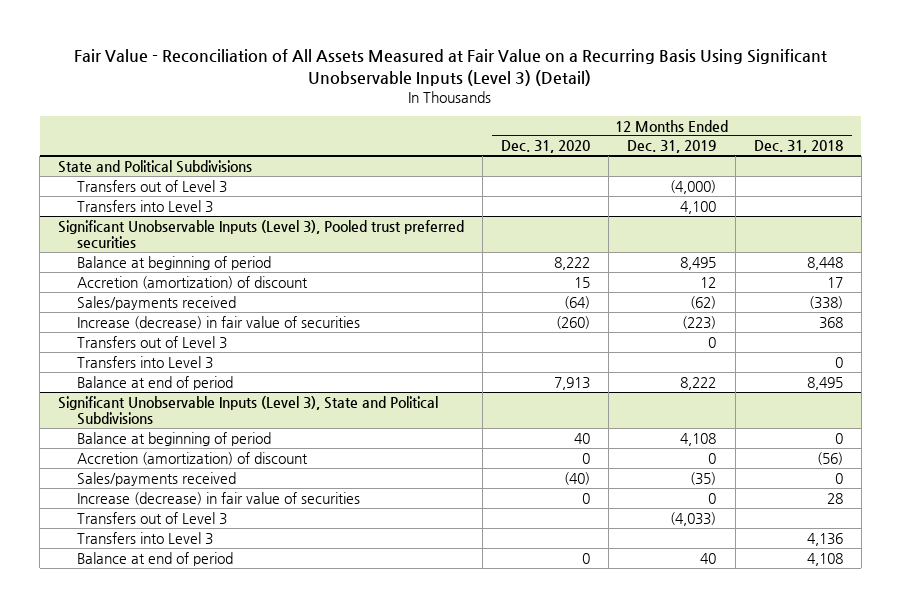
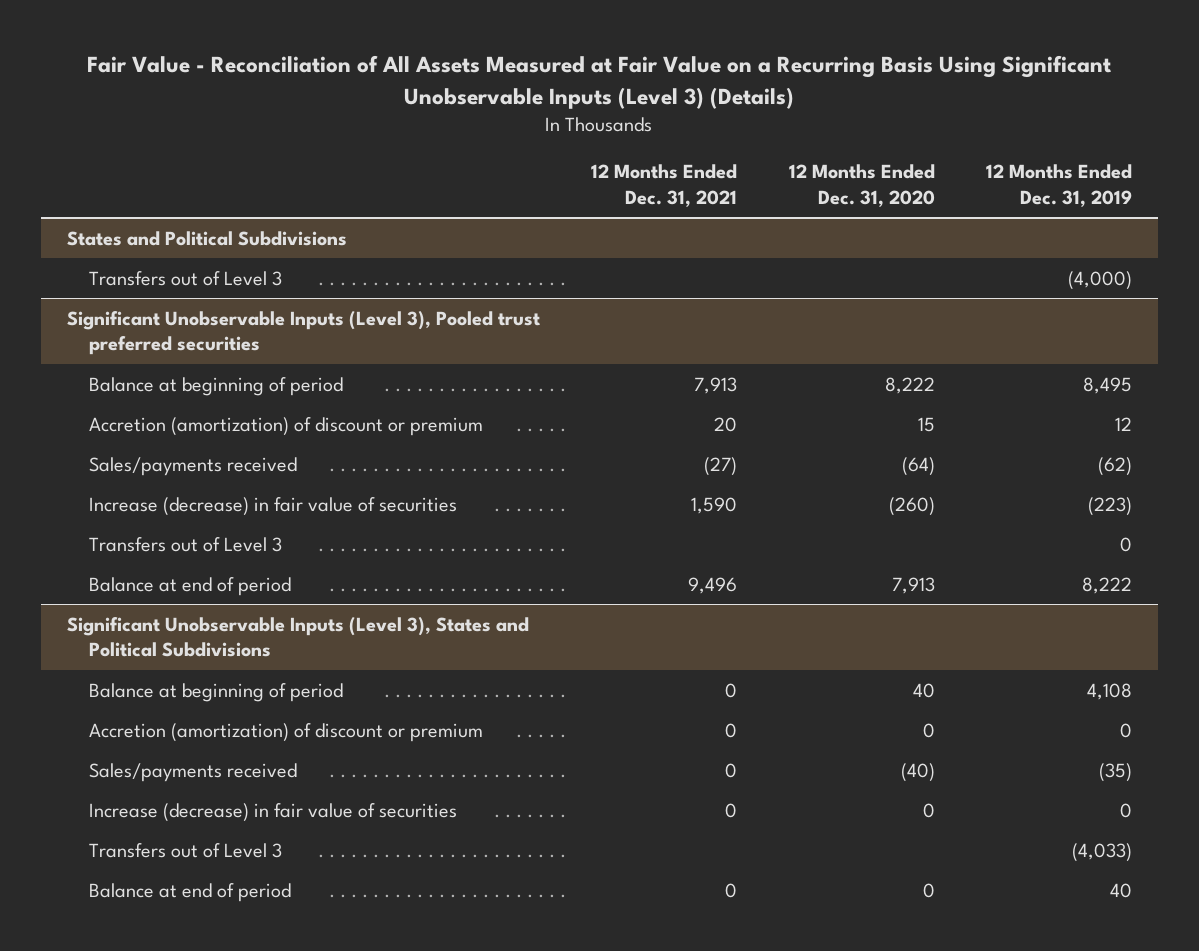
[74,49,828,87] Fair Value - Reconciliation of All Assets Measured at Fair Value on a Recurring Basis Using Significant Unobservable Inputs (Level 3) (Detail) -> [87,55,1112,109] Fair Value - Reconciliation of All Assets Measured at Fair Value on a Recurring Basis Using Significant Unobservable Inputs (Level 3) (Details)
[753,140,843,154] Dec. 31, 2018 -> none
none -> [591,164,738,207] 12 Months Ended Dec. 31, 2021
[58,159,253,173] State and Political Subdivisions -> [66,230,347,246] States and Political Subdivisions
[77,199,214,213] Transfers into Level 3 -> none
[77,275,309,289] Accretion (amortization) of discount -> [89,416,484,436] Accretion (amortization) of discount or premium
[77,355,214,369] Transfers into Level 3 -> none
[58,395,439,425] Significant Unobservable Inputs (Level 3), State and Political Subdivisions -> [66,616,529,658] Significant Unobservable Inputs (Level 3), States and Political Subdivisions
[77,451,309,465] Accretion (amortization) of discount -> [89,722,484,742] Accretion (amortization) of discount or premium
[77,531,214,545] Transfers into Level 3 -> none

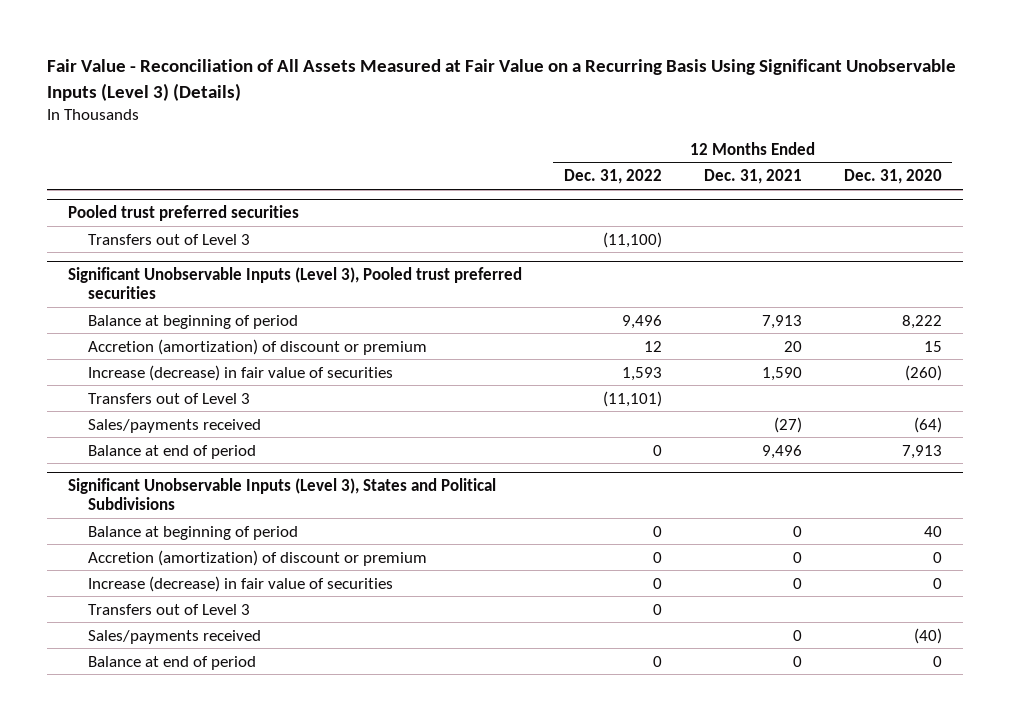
[986,164,1133,207] 12 Months Ended Dec. 31, 2019 -> none
none -> [563,169,662,185] Dec. 31, 2022
[66,230,347,246] States and Political Subdivisions -> none
none -> [67,205,299,222] Pooled trust preferred securities
[89,456,298,476] Sales/payments received -> [87,418,261,433] Sales/payments received
[89,762,298,782] Sales/payments received -> [87,629,261,644] Sales/payments received

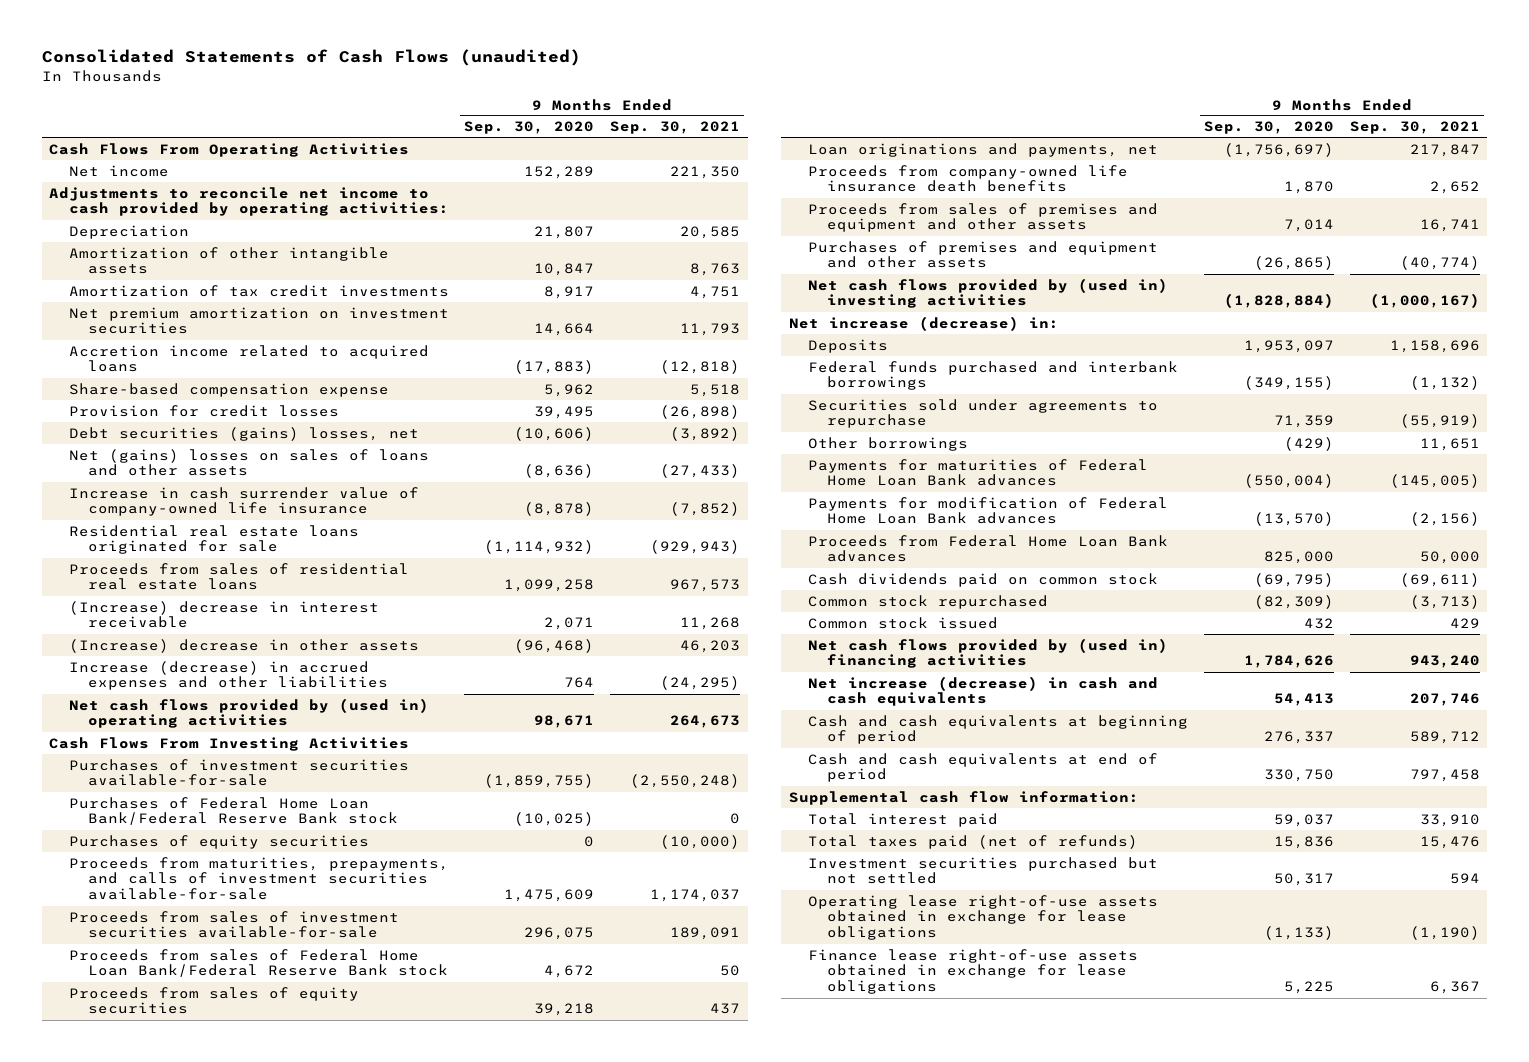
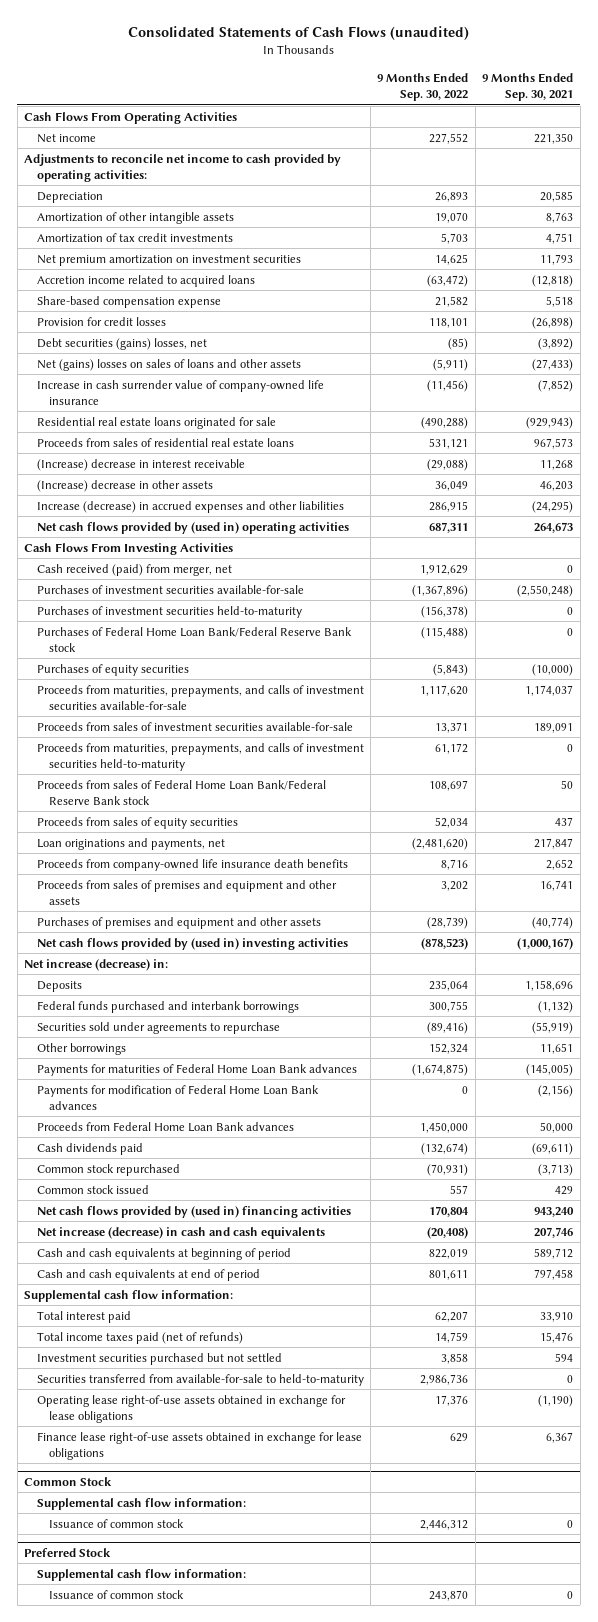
[464,121,595,135] Sep. 30, 2020 -> none
none -> [377,72,469,101] 9 Months Ended Sep. 30, 2022
none -> [36,563,232,576] Cash received (paid) from merger, net
none -> [36,605,302,618] Purchases of investment securities held-to-maturity
none -> [36,742,364,771] Proceeds from maturities, prepayments, and calls of investment securities held-to-maturity
[808,572,1159,587] Cash dividends paid on common stock -> [36,1142,143,1155] Cash dividends paid
[808,834,1139,849] Total taxes paid (net of refunds) -> [36,1331,243,1344] Total income taxes paid (net of refunds)
none -> [36,1373,364,1386] Securities transferred from available-for-sale to held-to-maturity
none -> [24,1476,113,1486] Common Stock
none -> [36,1497,246,1510] Supplemental cash flow information:
none -> [48,1518,184,1528] Issuance of common stock
none -> [24,1547,112,1557] Preferred Stock
none -> [36,1568,246,1581] Supplemental cash flow information:
none -> [48,1589,184,1599] Issuance of common stock

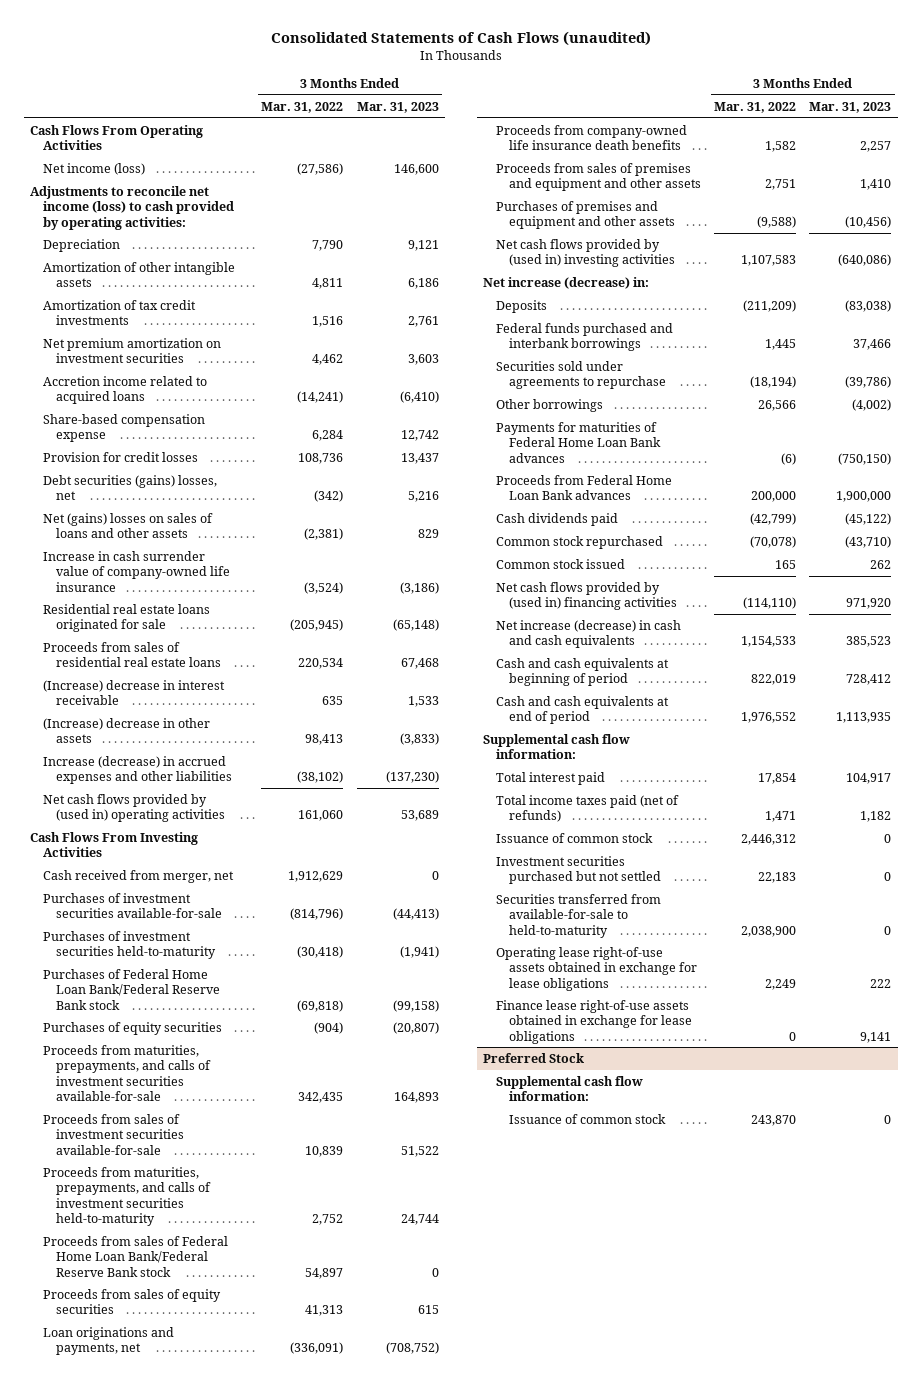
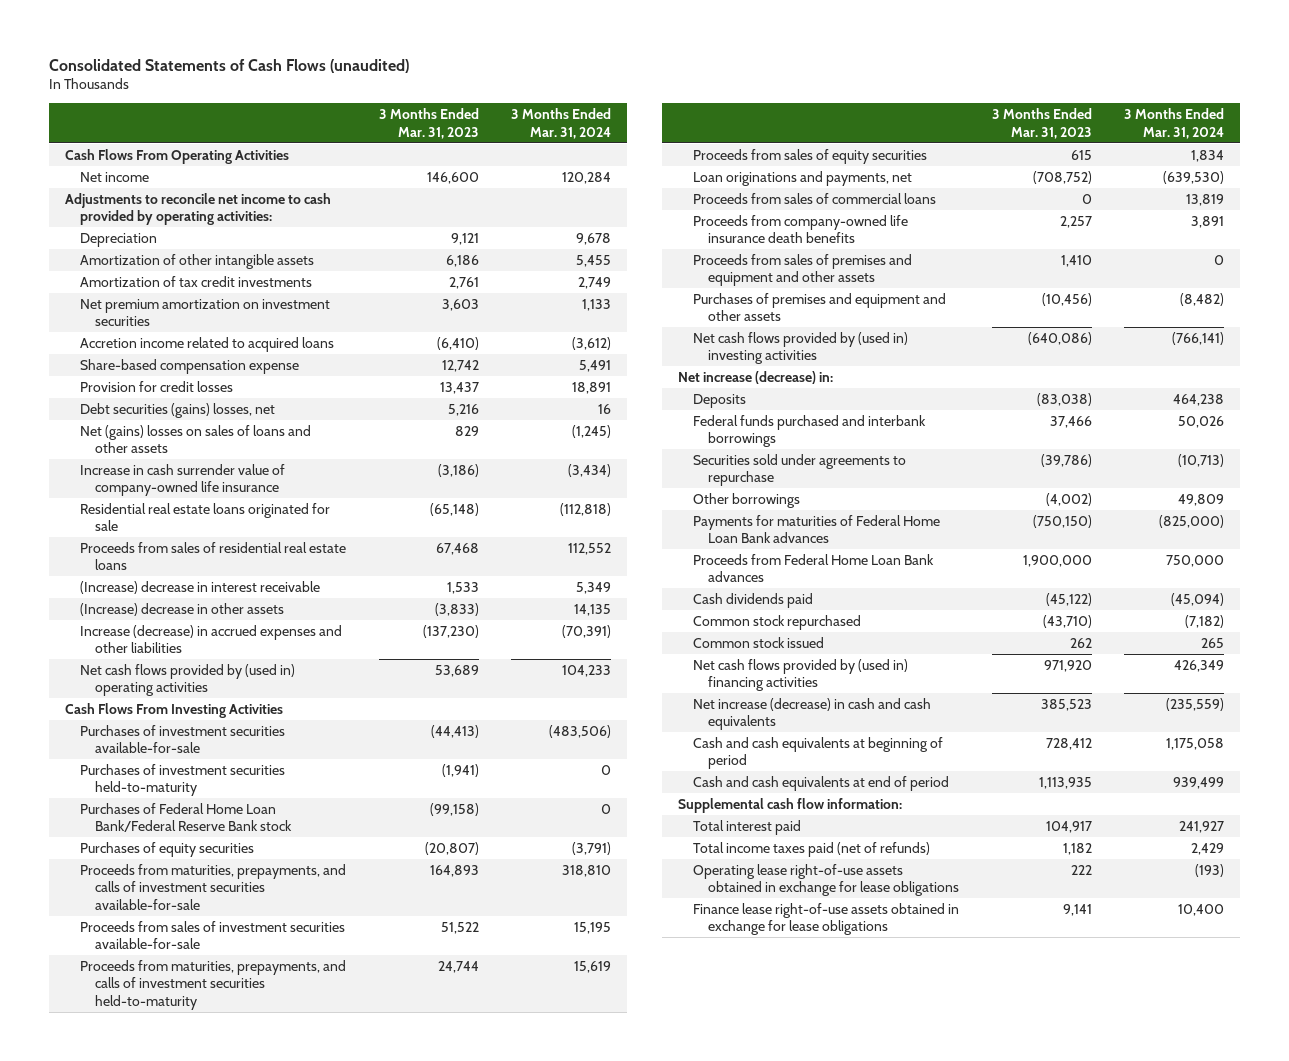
[261,101,344,113] Mar. 31, 2022 -> none
none -> [510,108,611,139] 3 Months Ended Mar. 31, 2024
[43,162,146,175] Net income (loss) -> [80,171,150,182] Net income
[30,185,235,230] Adjustments to reconcile net income (loss) to cash provided by operating activities: -> [64,192,331,226] Adjustments to reconcile net income to cash provided by operating activities:
[43,869,235,883] Cash received from merger, net -> none
[43,1235,229,1277] Proceeds from sales of Federal Home Loan Bank/Federal Reserve Bank stock -> none
none -> [693,192,937,204] Proceeds from sales of commercial loans
[495,832,653,843] Issuance of common stock -> none
[495,855,661,885] Investment securities purchased but not settled -> none
[495,893,661,938] Securities transferred from available-for-sale to held-to-maturity -> none
[483,1052,585,1063] Preferred Stock -> none
[495,1075,643,1102] Supplemental cash flow information: -> none
[508,1113,666,1124] Issuance of common stock -> none

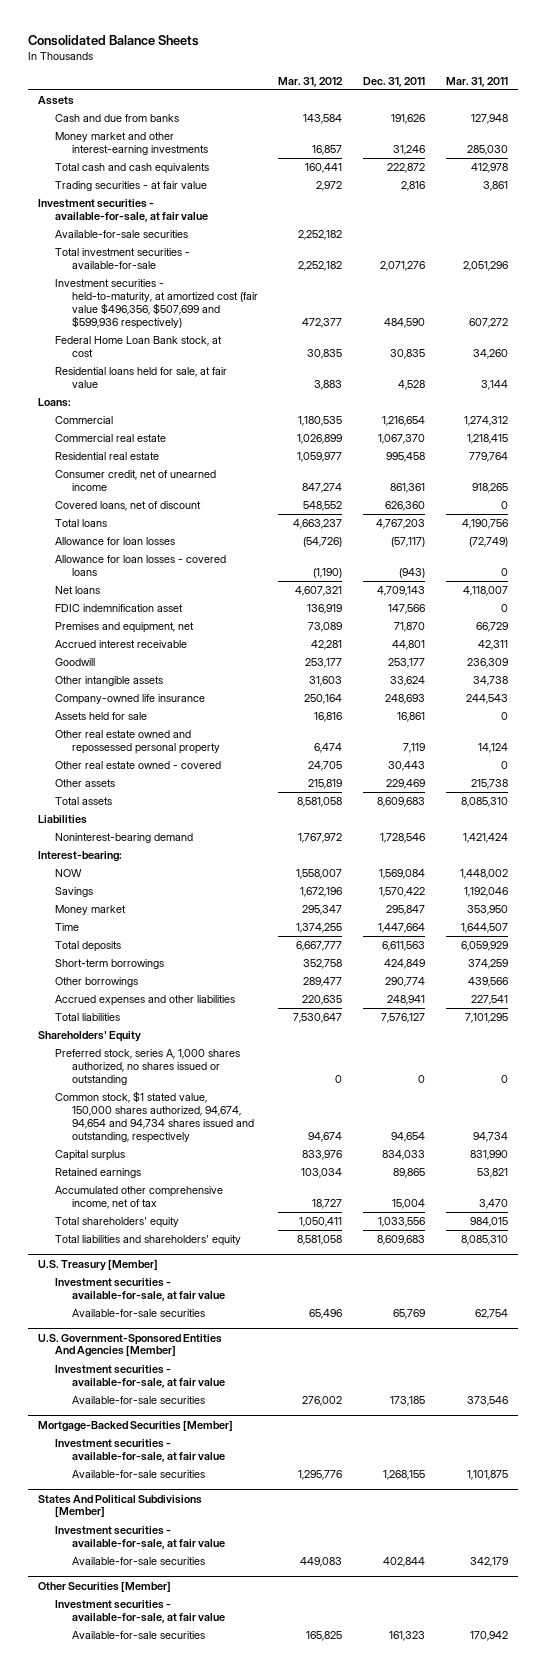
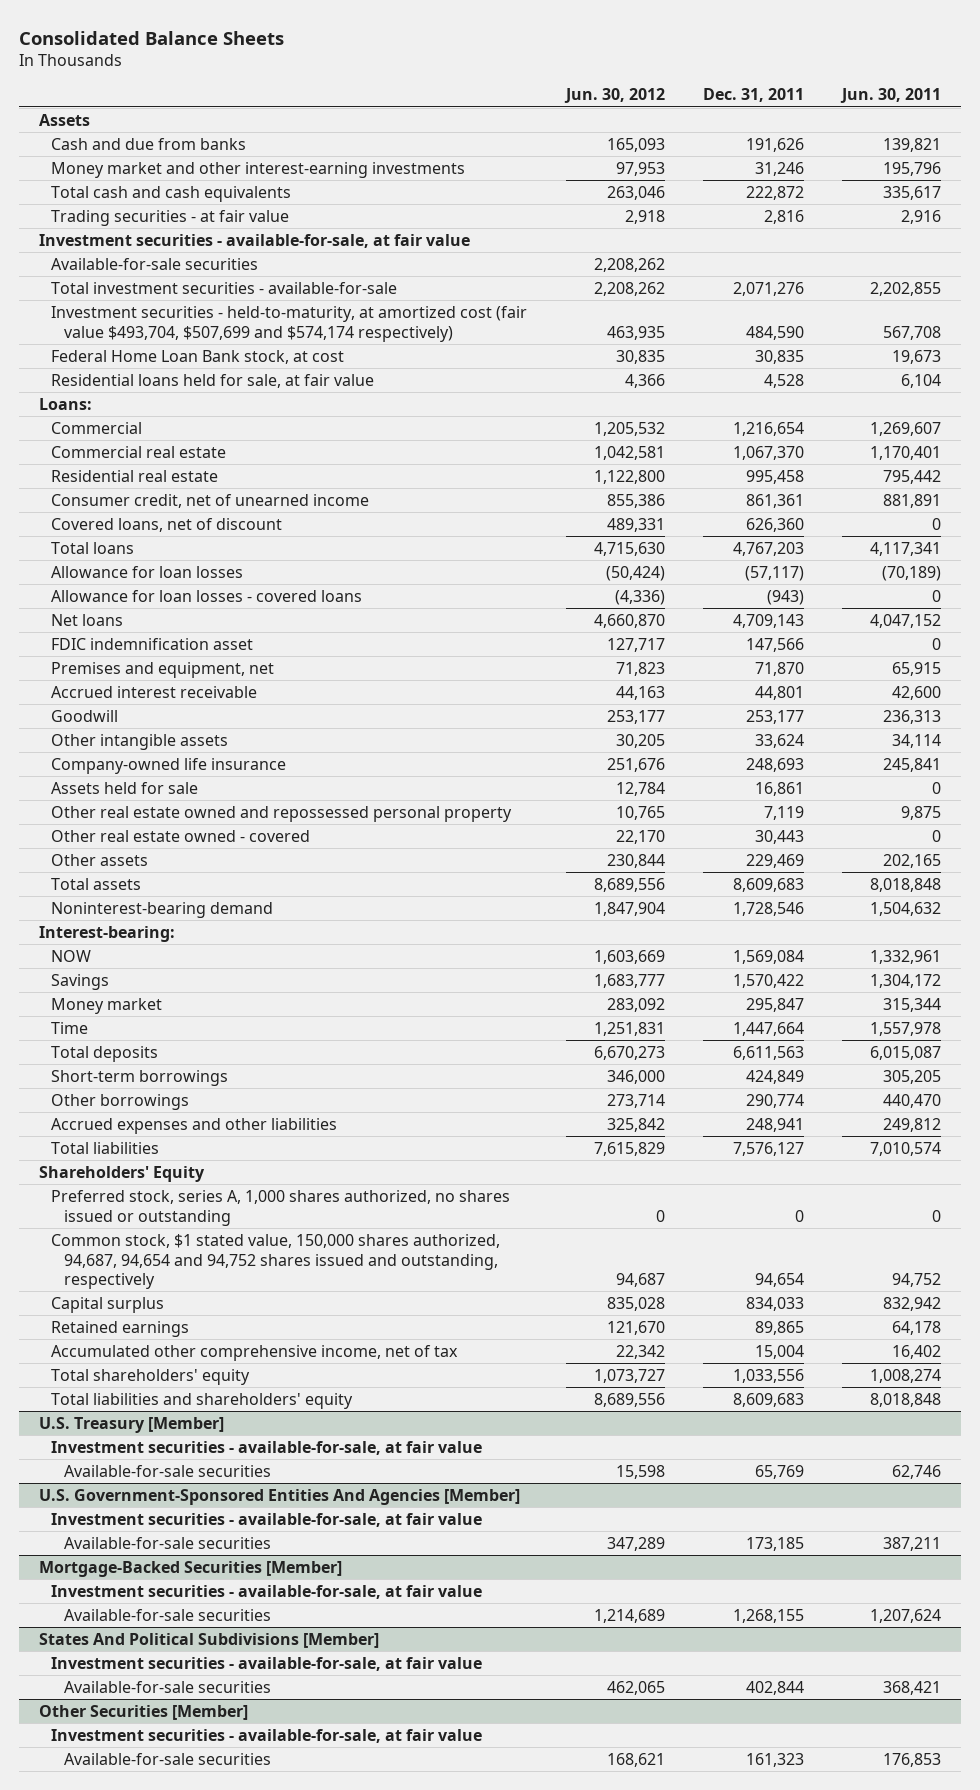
[278,76,344,87] Mar. 31, 2012 -> none
[445,76,508,87] Mar. 31, 2011 -> none
none -> [563,88,665,104] Jun. 30, 2012
none -> [840,88,942,104] Jun. 30, 2011
[55,279,258,329] Investment securities - held-to-maturity, at amortized cost (fair value $496,356, $507,699 and $599,936 respectively) -> [51,305,528,342] Investment securities - held-to-maturity, at amortized cost (fair value $493,704, $507,699 and $574,174 respectively)
[38,815,88,825] Liabilities -> none
[55,1091,254,1143] Common stock, $1 stated value, 150,000 shares authorized, 94,674, 94,654 and 94,734 shares issued and outstanding, respectively -> [51,1233,501,1290] Common stock, $1 stated value, 150,000 shares authorized, 94,687, 94,654 and 94,752 shares issued and outstanding, respectively

